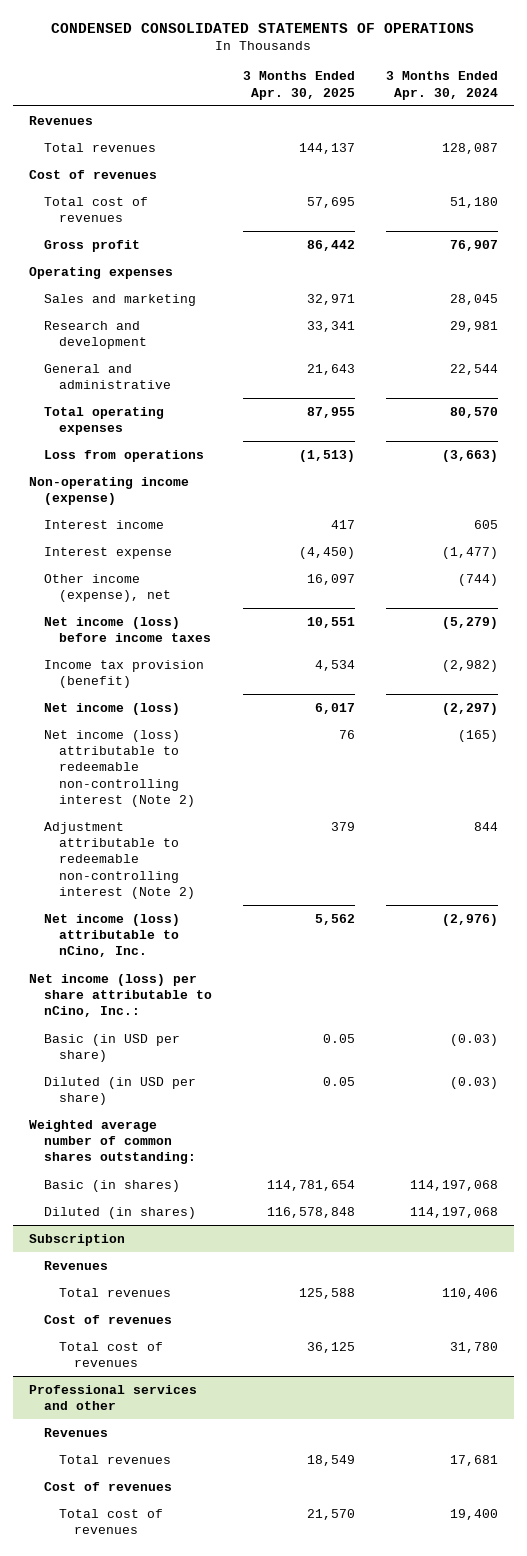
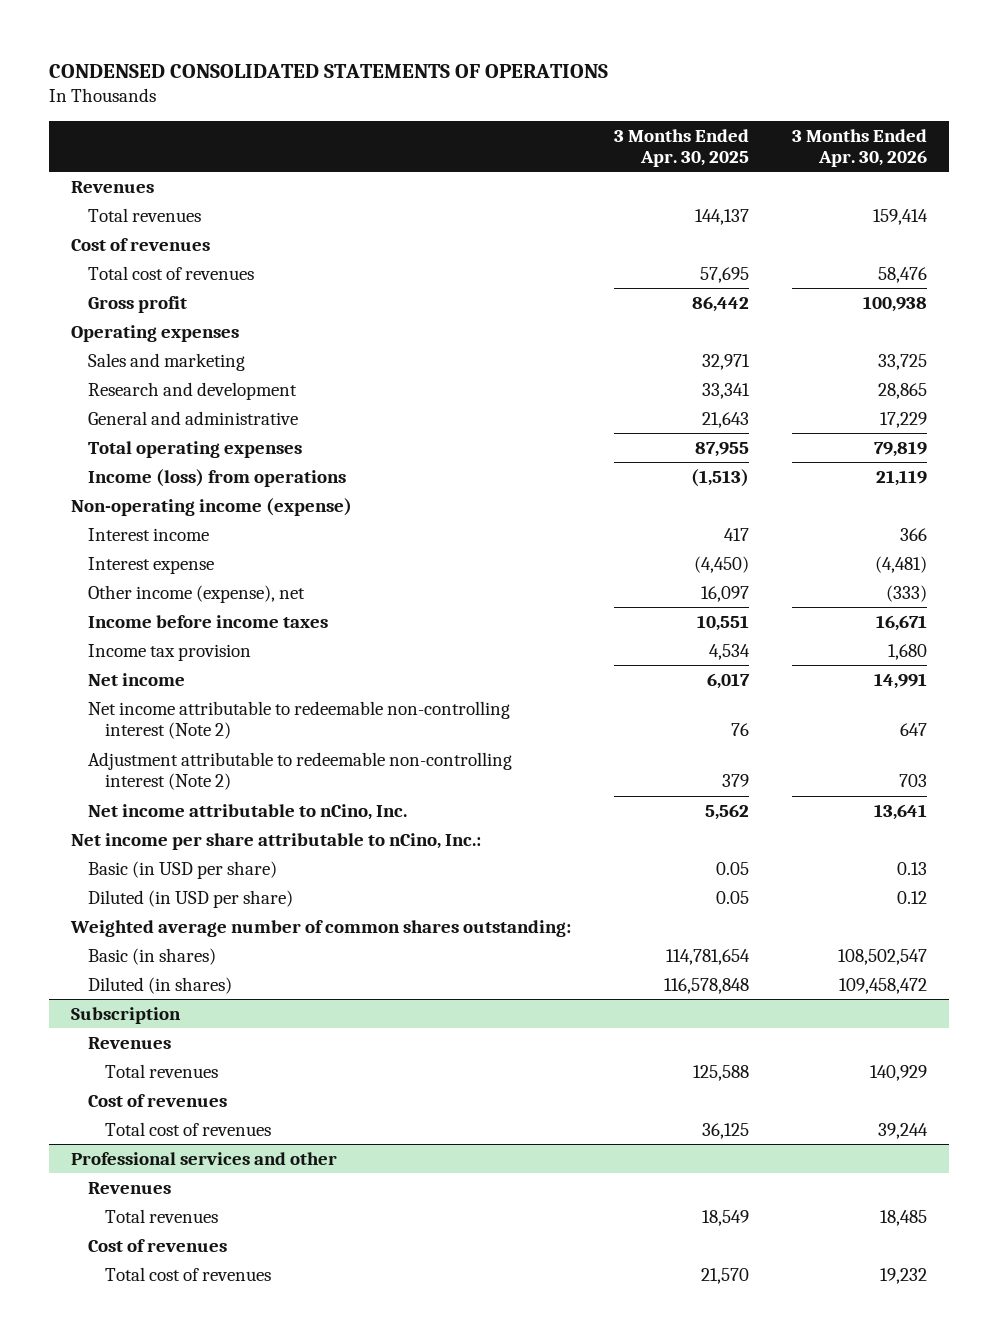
[386,71,499,100] 3 Months Ended Apr. 30, 2024 -> none
none -> [792,128,928,167] 3 Months Ended Apr. 30, 2026
[43,449,204,462] Loss from operations -> [87,468,346,487] Income (loss) from operations
[43,616,211,642] Net income (loss) before income taxes -> [87,614,328,628] Income before income taxes
[43,659,204,688] Income tax provision (benefit) -> [87,643,251,661] Income tax provision
[43,702,180,715] Net income (loss) -> [87,672,185,686] Net income
[43,729,195,808] Net income (loss) attributable to redeemable non-controlling interest (Note 2) -> [87,700,510,740] Net income attributable to redeemable non-controlling interest (Note 2)
[43,913,180,958] Net income (loss) attributable to nCino, Inc. -> [87,803,407,820] Net income attributable to nCino, Inc.
[28,973,212,1018] Net income (loss) per share attributable to nCino, Inc.: -> [70,832,481,850] Net income per share attributable to nCino, Inc.:

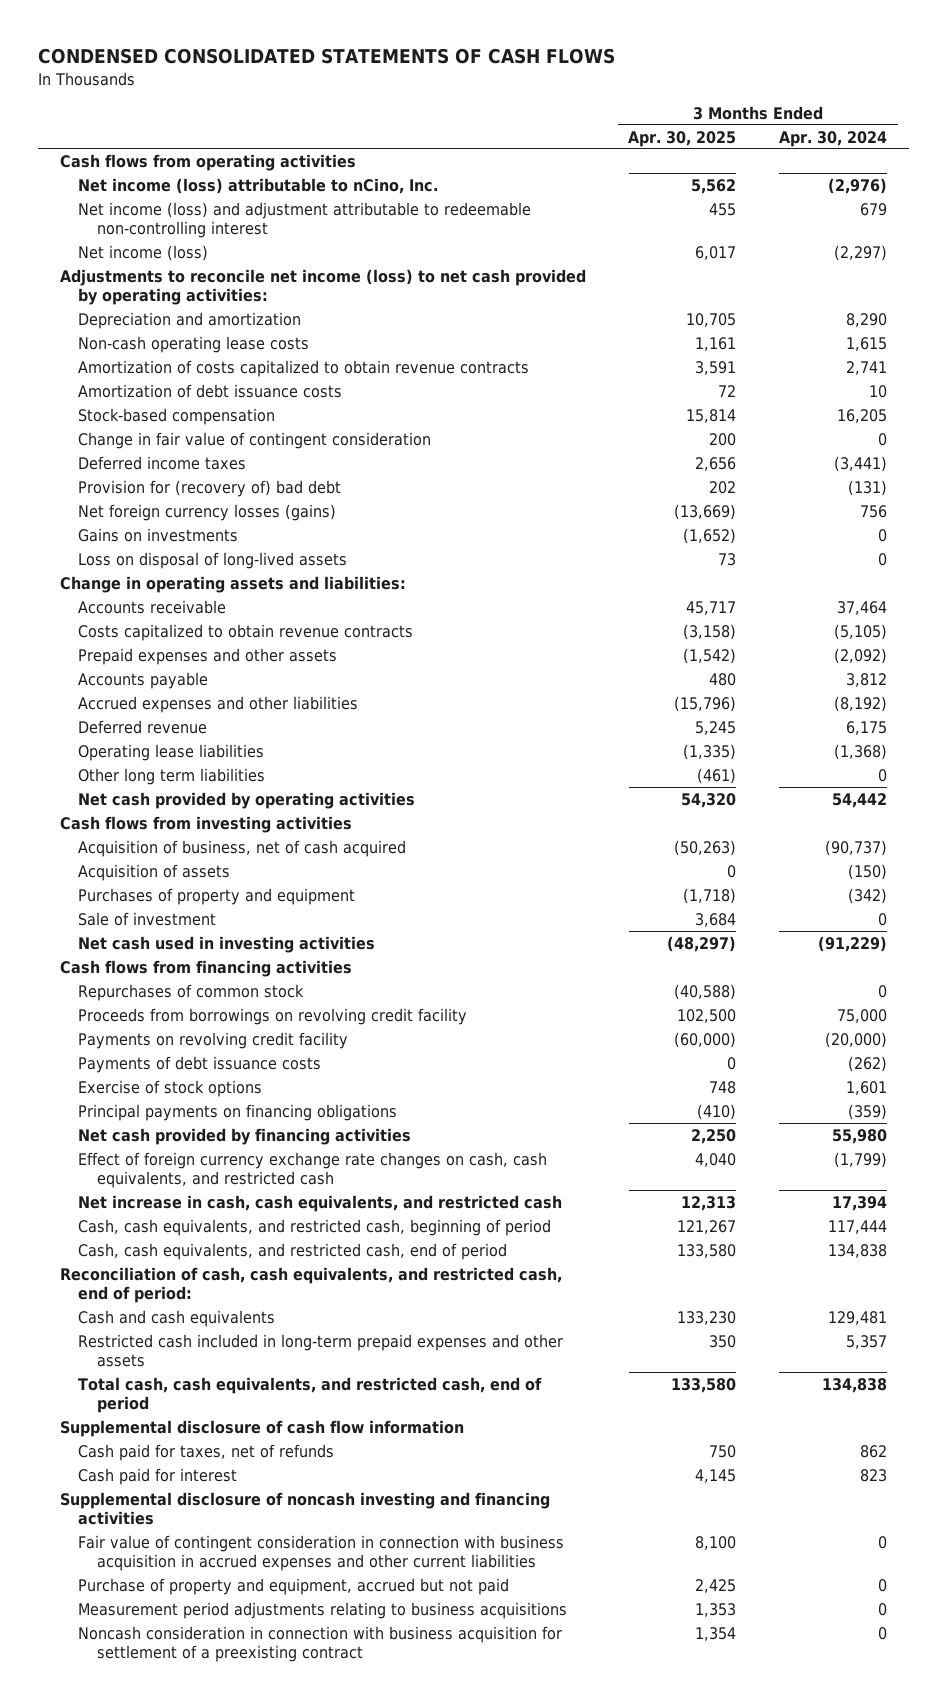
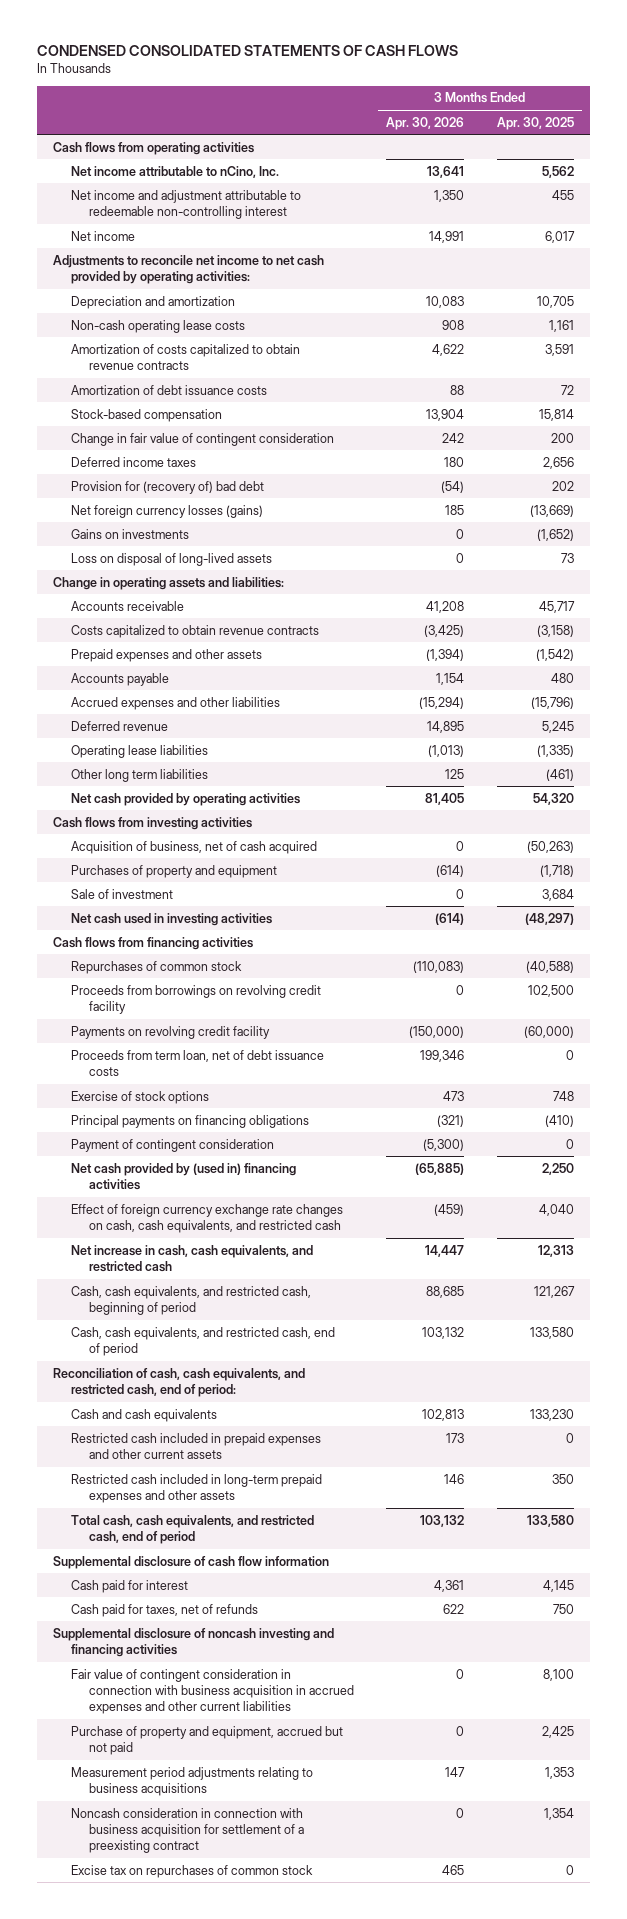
[779,130,888,147] Apr. 30, 2024 -> none
none -> [386,116,465,130] Apr. 30, 2026
[78,177,439,194] Net income (loss) attributable to nCino, Inc. -> [71,165,280,178] Net income attributable to nCino, Inc.
[78,201,532,238] Net income (loss) and adjustment attributable to redeemable non-controlling interest -> [71,189,302,219] Net income and adjustment attributable to redeemable non-controlling interest
[78,244,209,261] Net income (loss) -> [71,230,136,241] Net income
[59,268,586,305] Adjustments to reconcile net income (loss) to net cash provided by operating activities: -> [52,254,324,284] Adjustments to reconcile net income to net cash provided by operating activities:
[78,863,231,881] Acquisition of assets -> none
[78,1055,322,1073] Payments of debt issuance costs -> none
none -> [71,1049,325,1076] Proceeds from term loan, net of debt issuance costs
none -> [71,1138,275,1152] Payment of contingent consideration
[78,1127,412,1145] Net cash provided by financing activities -> [71,1162,297,1190] Net cash provided by (used in) financing activities
none -> [71,1432,322,1459] Restricted cash included in prepaid expenses and other current assets
[78,1443,335,1461] Cash paid for taxes, net of refunds -> [71,1603,259,1617] Cash paid for taxes, net of refunds
none -> [71,1864,314,1878] Excise tax on repurchases of common stock

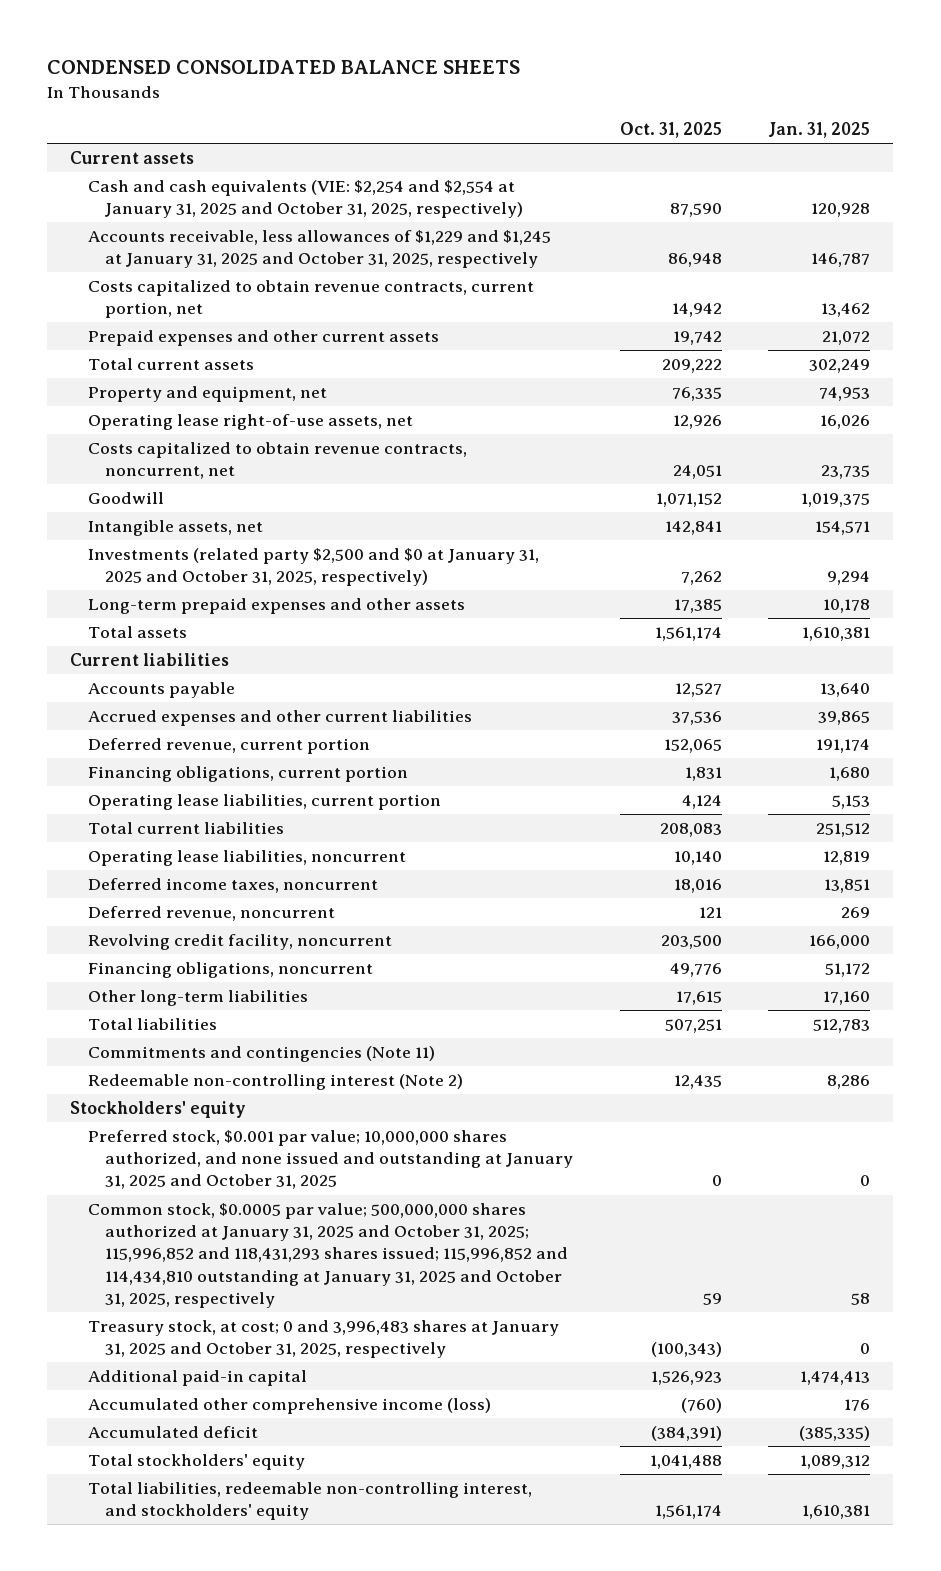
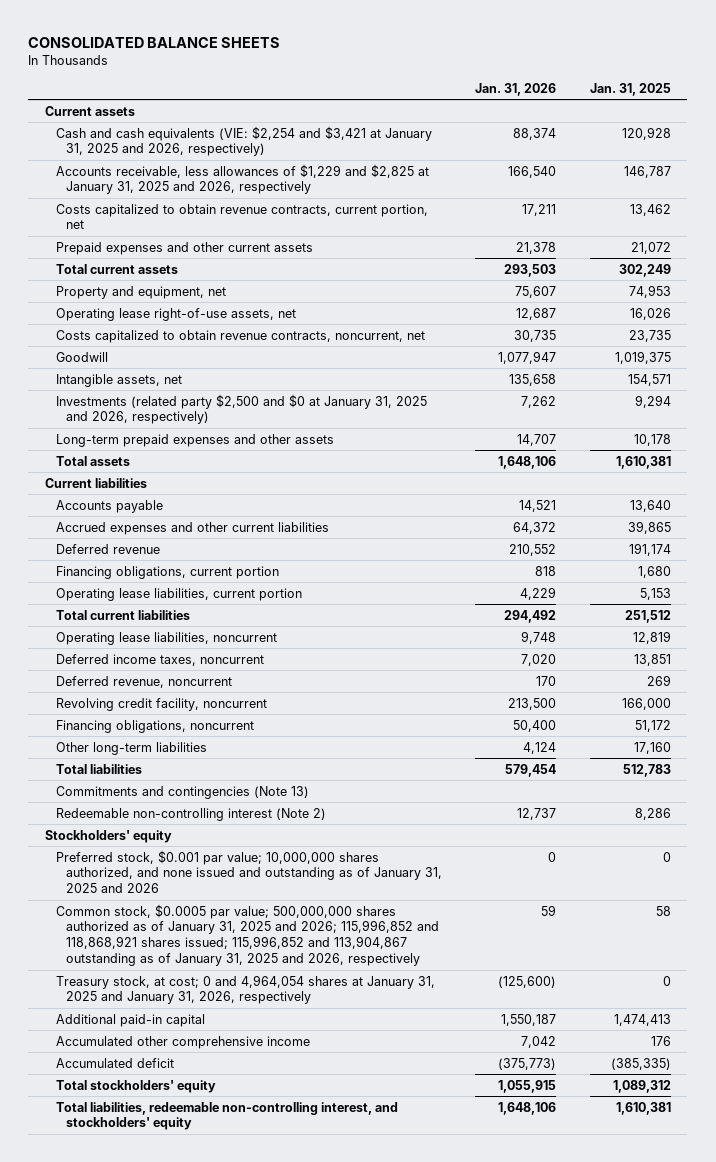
[47,60,521,75] CONDENSED CONSOLIDATED BALANCE SHEETS -> [28,36,281,48] CONSOLIDATED BALANCE SHEETS
[619,122,722,139] Oct. 31, 2025 -> none
none -> [475,82,557,96] Jan. 31, 2026
[87,180,524,219] Cash and cash equivalents (VIE: $2,254 and $2,554 at January 31, 2025 and October 31, 2025, respectively) -> [55,125,432,157] Cash and cash equivalents (VIE: $2,254 and $3,421 at January 31, 2025 and 2026, respectively)
[87,230,551,269] Accounts receivable, less allowances of $1,229 and $1,245 at January 31, 2025 and October 31, 2025, respectively -> [55,163,429,195] Accounts receivable, less allowances of $1,229 and $2,825 at January 31, 2025 and 2026, respectively
[87,548,539,587] Investments (related party $2,500 and $0 at January 31, 2025 and October 31, 2025, respectively) -> [55,393,427,425] Investments (related party $2,500 and $0 at January 31, 2025 and 2026, respectively)
[87,738,370,755] Deferred revenue, current portion -> [55,543,160,554] Deferred revenue
[87,1046,435,1063] Commitments and contingencies (Note 11) -> [55,785,309,799] Commitments and contingencies (Note 13)
[87,1130,574,1190] Preferred stock, $0.001 par value; 10,000,000 shares authorized, and none issued and outstanding at January 31, 2025 and October 31, 2025 -> [55,849,442,894] Preferred stock, $0.001 par value; 10,000,000 shares authorized, and none issued and outstanding as of January 31, 2025 and 2026
[87,1203,569,1308] Common stock, $0.0005 par value; 500,000,000 shares authorized at January 31, 2025 and October 31, 2025; 115,996,852 and 118,431,293 shares issued; 115,996,852 and 114,434,810 outstanding at January 31, 2025 and October 31, 2025, respectively -> [55,903,439,967] Common stock, $0.0005 par value; 500,000,000 shares authorized as of January 31, 2025 and 2026; 115,996,852 and 118,868,921 shares issued; 115,996,852 and 113,904,867 outstanding as of January 31, 2025 and 2026, respectively
[87,1320,559,1359] Treasury stock, at cost; 0 and 3,996,483 shares at January 31, 2025 and October 31, 2025, respectively -> [55,974,435,1005] Treasury stock, at cost; 0 and 4,964,054 shares at January 31, 2025 and January 31, 2026, respectively
[87,1398,491,1415] Accumulated other comprehensive income (loss) -> [55,1035,310,1049] Accumulated other comprehensive income

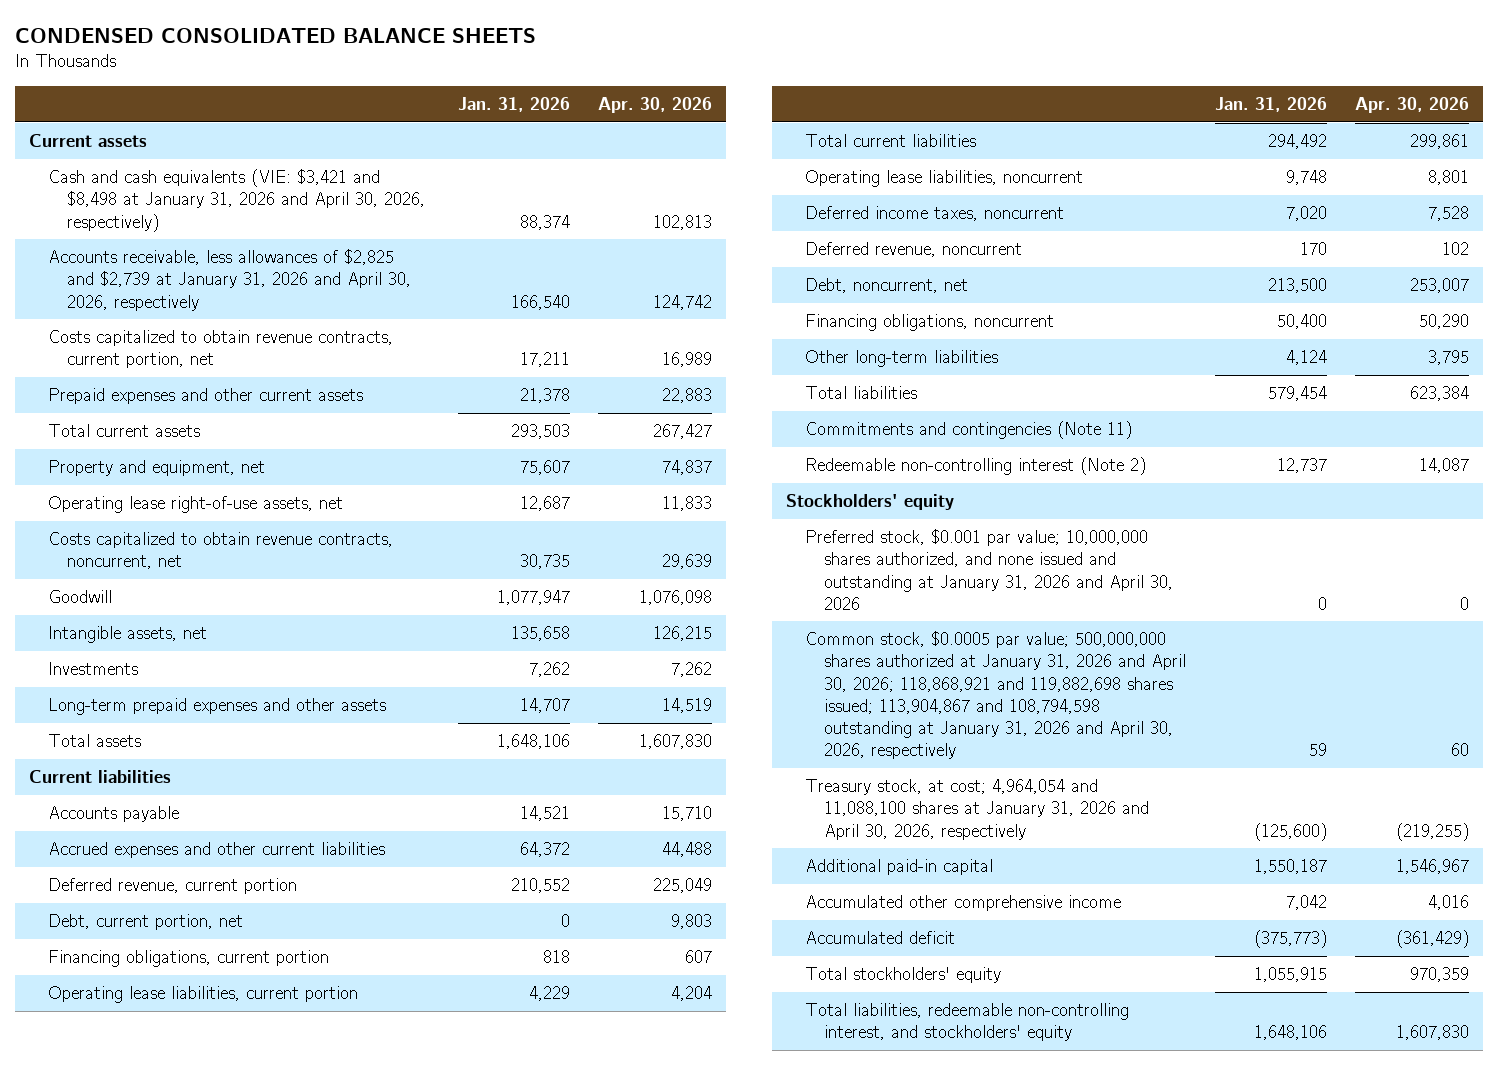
[28,36,281,48] CONSOLIDATED BALANCE SHEETS -> [14,27,536,43] CONDENSED CONSOLIDATED BALANCE SHEETS
[589,82,671,96] Jan. 31, 2025 -> none
none -> [598,96,713,113] Apr. 30, 2026
[55,125,432,157] Cash and cash equivalents (VIE: $2,254 and $3,421 at January 31, 2025 and 2026, respectively) -> [48,169,426,232] Cash and cash equivalents (VIE: $3,421 and $8,498 at January 31, 2026 and April 30, 2026, respectively)
[55,163,429,195] Accounts receivable, less allowances of $1,229 and $2,825 at January 31, 2025 and 2026, respectively -> [48,249,412,311] Accounts receivable, less allowances of $2,825 and $2,739 at January 31, 2026 and April 30, 2026, respectively
[55,393,427,425] Investments (related party $2,500 and $0 at January 31, 2025 and 2026, respectively) -> [48,662,139,676] Investments
[55,543,160,554] Deferred revenue -> [48,878,298,895] Deferred revenue, current portion
none -> [48,914,244,931] Debt, current portion, net
[55,697,267,711] Revolving credit facility, noncurrent -> [805,278,969,294] Debt, noncurrent, net
[55,785,309,799] Commitments and contingencies (Note 13) -> [805,421,1133,440] Commitments and contingencies (Note 11)
[55,849,442,894] Preferred stock, $0.001 par value; 10,000,000 shares authorized, and none issued and outstanding as of January 31, 2025 and 2026 -> [805,529,1174,610] Preferred stock, $0.001 par value; 10,000,000 shares authorized, and none issued and outstanding at January 31, 2026 and April 30, 2026
[55,903,439,967] Common stock, $0.0005 par value; 500,000,000 shares authorized as of January 31, 2025 and 2026; 115,996,852 and 118,868,921 shares issued; 115,996,852 and 113,904,867 outstanding as of January 31, 2025 and 2026, respectively -> [805,631,1187,759] Common stock, $0.0005 par value; 500,000,000 shares authorized at January 31, 2026 and April 30, 2026; 118,868,921 and 119,882,698 shares issued; 113,904,867 and 108,794,598 outstanding at January 31, 2026 and April 30, 2026, respectively
[55,974,435,1005] Treasury stock, at cost; 0 and 4,964,054 shares at January 31, 2025 and January 31, 2026, respectively -> [805,779,1150,840] Treasury stock, at cost; 4,964,054 and 11,088,100 shares at January 31, 2026 and April 30, 2026, respectively

